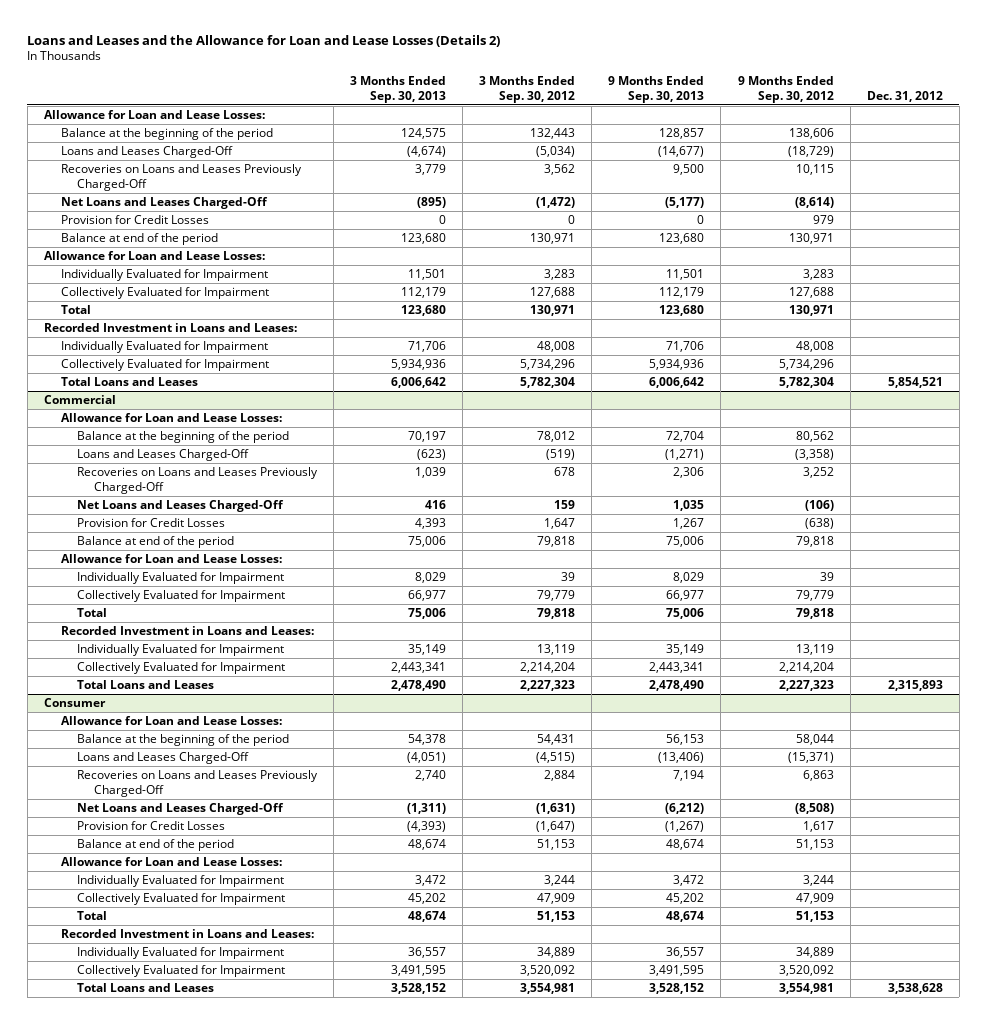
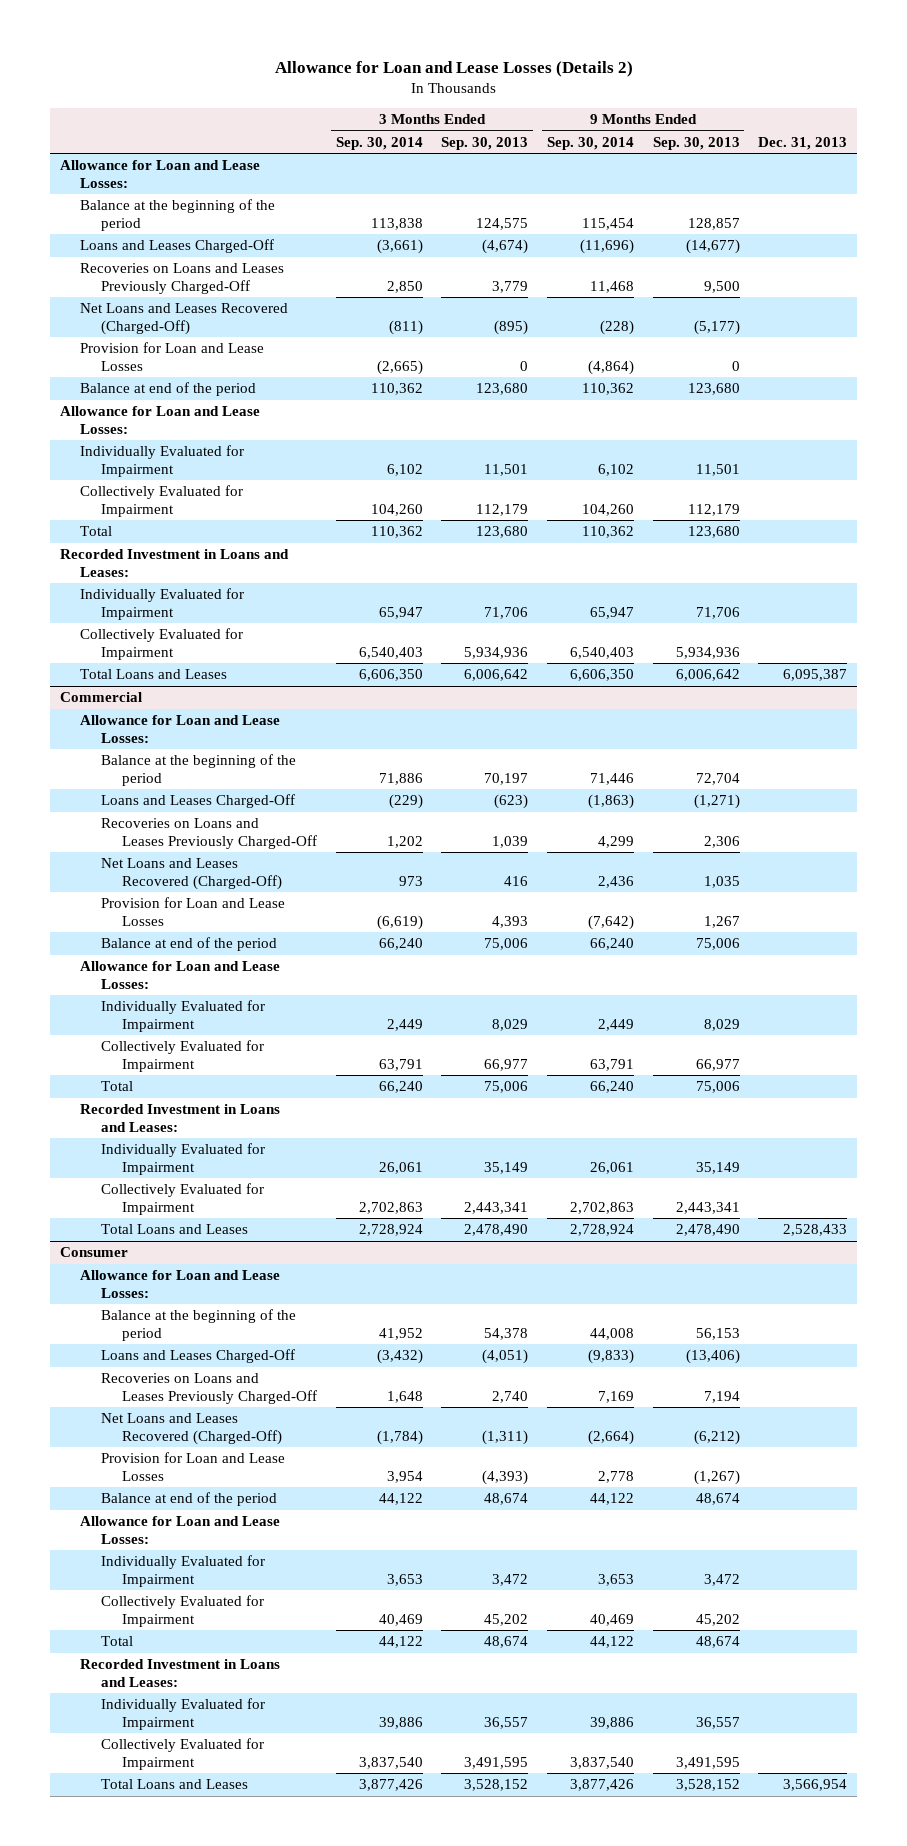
[27,35,501,48] Loans and Leases and the Allowance for Loan and Lease Losses (Details 2) -> [274,61,633,78] Allowance for Loan and Lease Losses (Details 2)
[479,76,576,103] 3 Months Ended Sep. 30, 2012 -> none
[737,76,834,103] 9 Months Ended Sep. 30, 2012 -> none
[866,90,943,102] Dec. 31, 2012 -> none
none -> [335,136,423,150] Sep. 30, 2014
none -> [547,136,635,150] Sep. 30, 2014
none -> [758,136,848,150] Dec. 31, 2013
[60,215,209,225] Provision for Credit Losses -> none
[60,197,268,210] Net Loans and Leases Charged-Off -> [80,303,289,335] Net Loans and Leases Recovered (Charged-Off)
none -> [80,342,265,371] Provision for Loan and Lease Losses
[77,500,285,513] Net Loans and Leases Charged-Off -> [101,858,283,890] Net Loans and Leases Recovered (Charged-Off)
[77,518,226,528] Provision for Credit Losses -> [101,897,286,926] Provision for Loan and Lease Losses
[77,803,285,816] Net Loans and Leases Charged-Off -> [101,1413,283,1445] Net Loans and Leases Recovered (Charged-Off)
[77,821,226,831] Provision for Credit Losses -> [101,1452,286,1481] Provision for Loan and Lease Losses

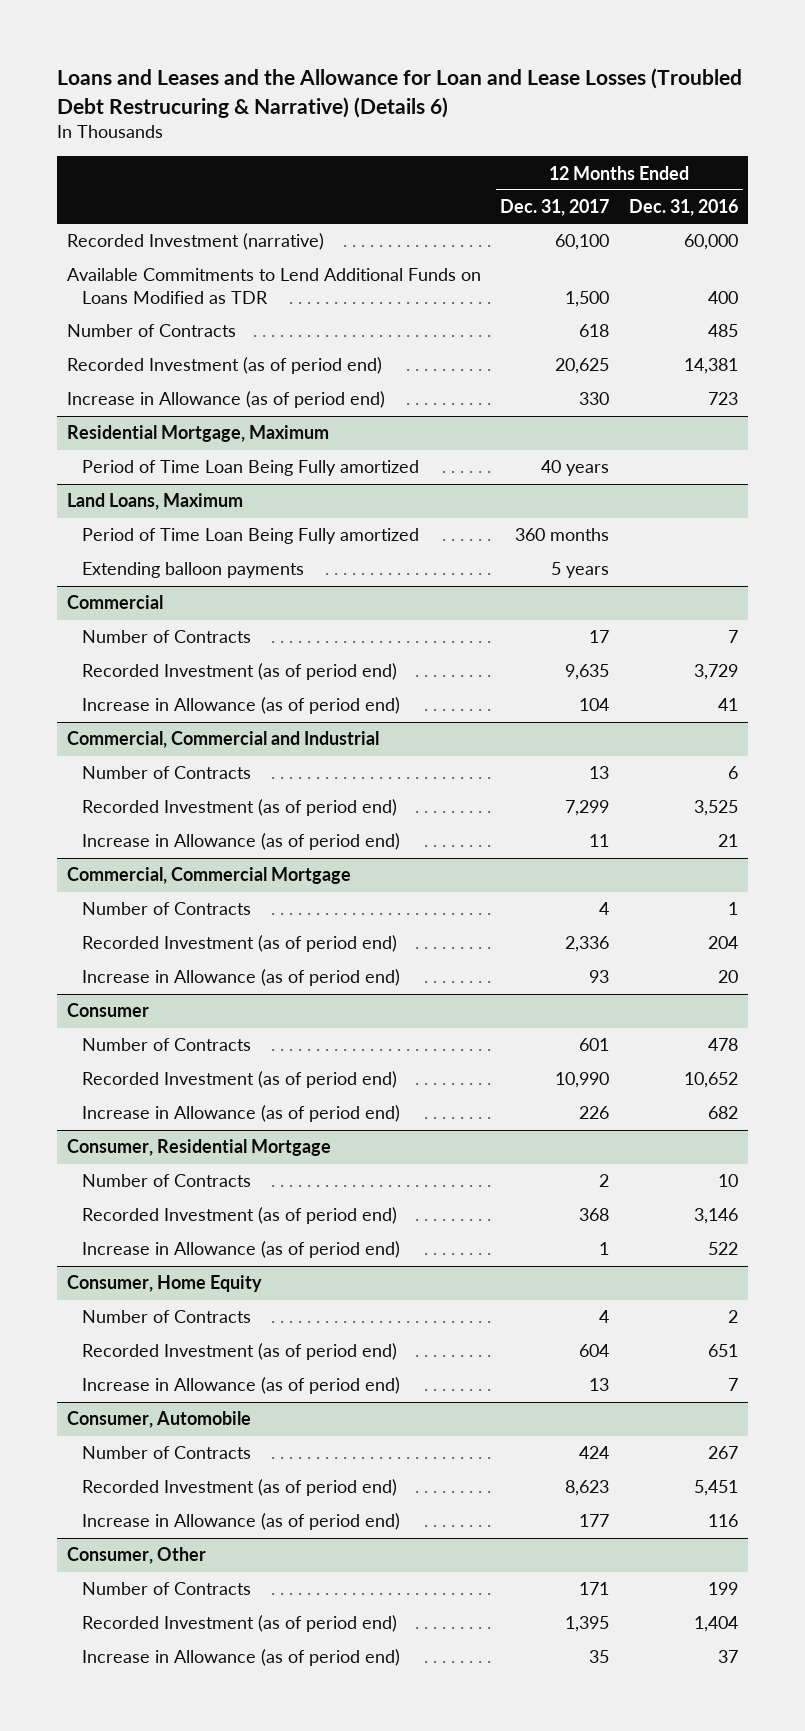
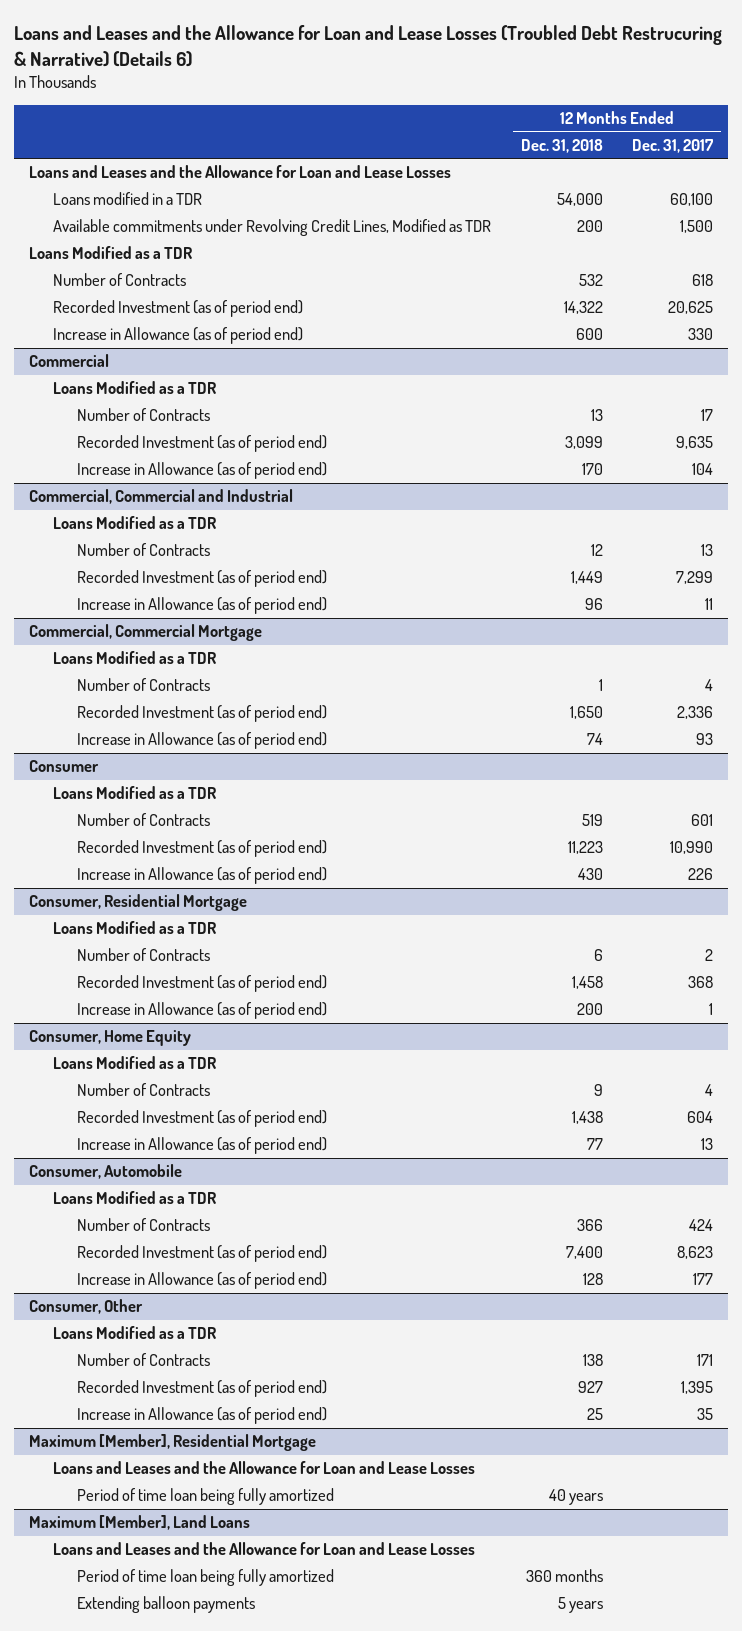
[628,199,738,217] Dec. 31, 2016 -> none
none -> [520,138,603,153] Dec. 31, 2018
[66,233,324,251] Recorded Investment (narrative) -> none
none -> [29,165,452,179] Loans and Leases and the Allowance for Loan and Lease Losses
none -> [52,192,202,206] Loans modified in a TDR
[66,268,481,304] Available Commitments to Lend Additional Funds on Loans Modified as TDR -> [52,219,491,237] Available commitments under Revolving Credit Lines, Modified as TDR
none -> [29,246,193,260] Loans Modified as a TDR
[66,425,329,443] Residential Mortgage, Maximum -> none
[82,460,420,477] Period of Time Loan Being Fully amortized -> none
[66,493,243,511] Land Loans, Maximum -> none
[82,528,420,545] Period of Time Loan Being Fully amortized -> none
[82,562,305,579] Extending balloon payments -> none
none -> [52,381,216,395] Loans Modified as a TDR
none -> [52,516,216,530] Loans Modified as a TDR
none -> [52,651,216,665] Loans Modified as a TDR
none -> [52,786,216,800] Loans Modified as a TDR
none -> [52,921,216,935] Loans Modified as a TDR
none -> [52,1056,216,1070] Loans Modified as a TDR
none -> [52,1191,216,1205] Loans Modified as a TDR
none -> [52,1326,216,1340] Loans Modified as a TDR
none -> [29,1434,317,1452] Maximum [Member], Residential Mortgage
none -> [52,1461,475,1475] Loans and Leases and the Allowance for Loan and Lease Losses
none -> [76,1488,334,1506] Period of time loan being fully amortized
none -> [29,1515,251,1531] Maximum [Member], Land Loans
none -> [52,1542,475,1556] Loans and Leases and the Allowance for Loan and Lease Losses
none -> [76,1569,334,1587] Period of time loan being fully amortized
none -> [76,1596,255,1614] Extending balloon payments

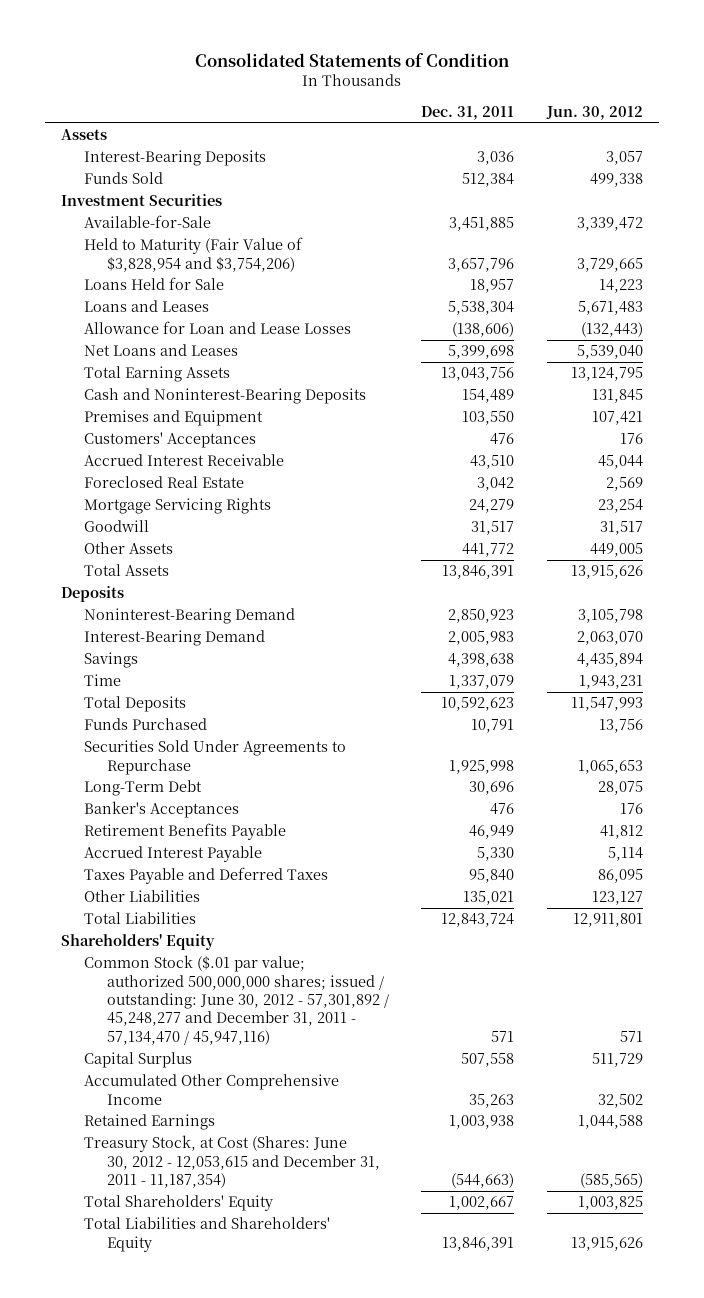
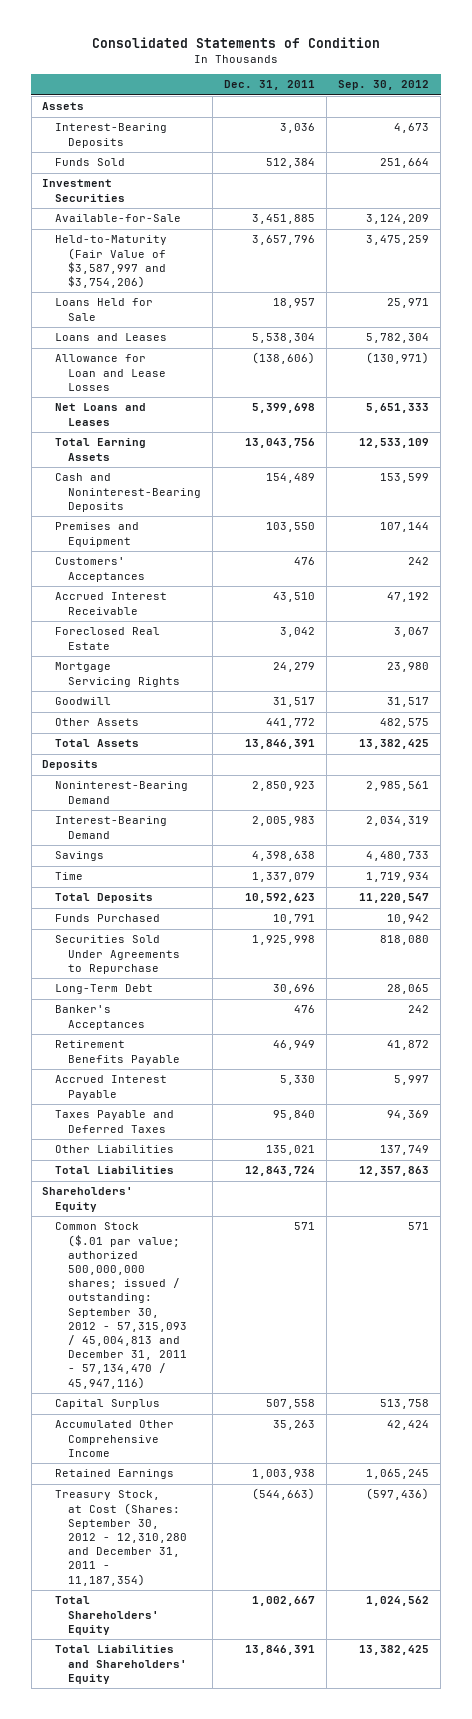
[545,105,643,120] Jun. 30, 2012 -> none
none -> [338,80,430,91] Sep. 30, 2012
[83,237,303,272] Held to Maturity (Fair Value of $3,828,954 and $3,754,206) -> [55,235,168,288] Held-to-Maturity (Fair Value of $3,587,997 and $3,754,206)
[83,955,389,1045] Common Stock ($.01 par value; authorized 500,000,000 shares; issued / outstanding: June 30, 2012 - 57,301,892 / 45,248,277 and December 31, 2011 - 57,134,470 / 45,947,116) -> [55,1222,188,1389] Common Stock ($.01 par value; authorized 500,000,000 shares; issued / outstanding: September 30, 2012 - 57,315,093 / 45,004,813 and December 31, 2011 - 57,134,470 / 45,947,116)
[83,1135,380,1188] Treasury Stock, at Cost (Shares: June 30, 2012 - 12,053,615 and December 31, 2011 - 11,187,354) -> [55,1490,188,1586] Treasury Stock, at Cost (Shares: September 30, 2012 - 12,310,280 and December 31, 2011 - 11,187,354)

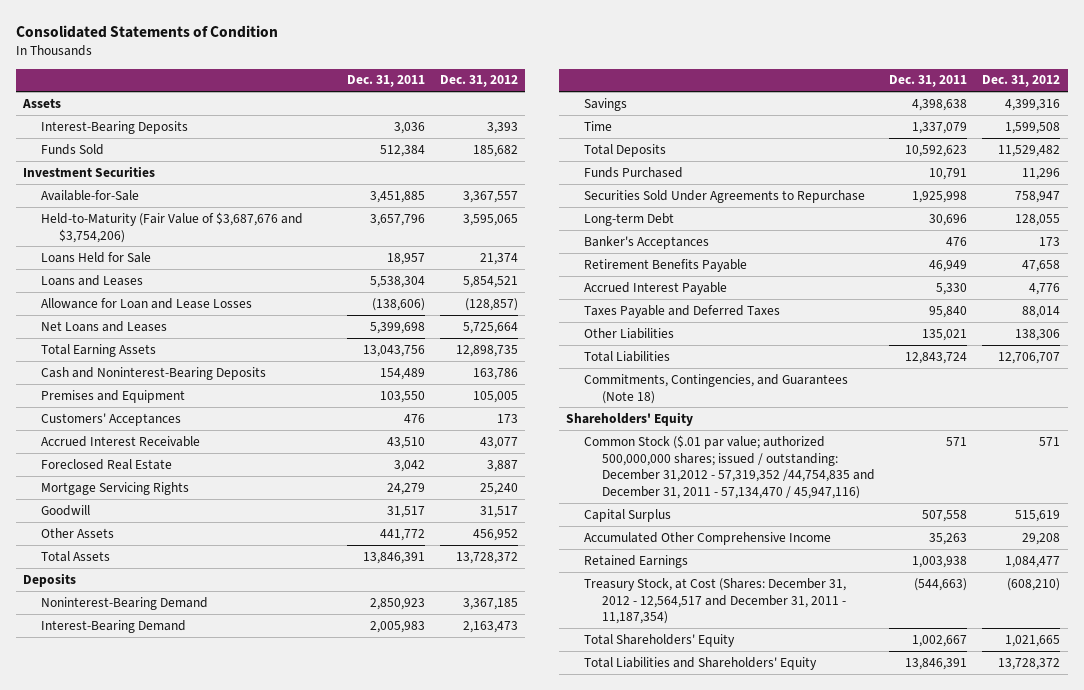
[338,80,430,91] Sep. 30, 2012 -> none
none -> [439,75,518,88] Dec. 31, 2012
[55,235,168,288] Held-to-Maturity (Fair Value of $3,587,997 and $3,754,206) -> [41,211,304,243] Held-to-Maturity (Fair Value of $3,687,676 and $3,754,206)
[55,984,154,995] Long-Term Debt -> [583,212,674,226] Long-term Debt
none -> [583,373,848,404] Commitments, Contingencies, and Guarantees (Note 18)
[55,1222,188,1389] Common Stock ($.01 par value; authorized 500,000,000 shares; issued / outstanding: September 30, 2012 - 57,315,093 / 45,004,813 and December 31, 2011 - 57,134,470 / 45,947,116) -> [583,434,875,499] Common Stock ($.01 par value; authorized 500,000,000 shares; issued / outstanding: December 31,2012 - 57,319,352 /44,754,835 and December 31, 2011 - 57,134,470 / 45,947,116)
[55,1490,188,1586] Treasury Stock, at Cost (Shares: September 30, 2012 - 12,310,280 and December 31, 2011 - 11,187,354) -> [583,577,846,625] Treasury Stock, at Cost (Shares: December 31, 2012 - 12,564,517 and December 31, 2011 - 11,187,354)

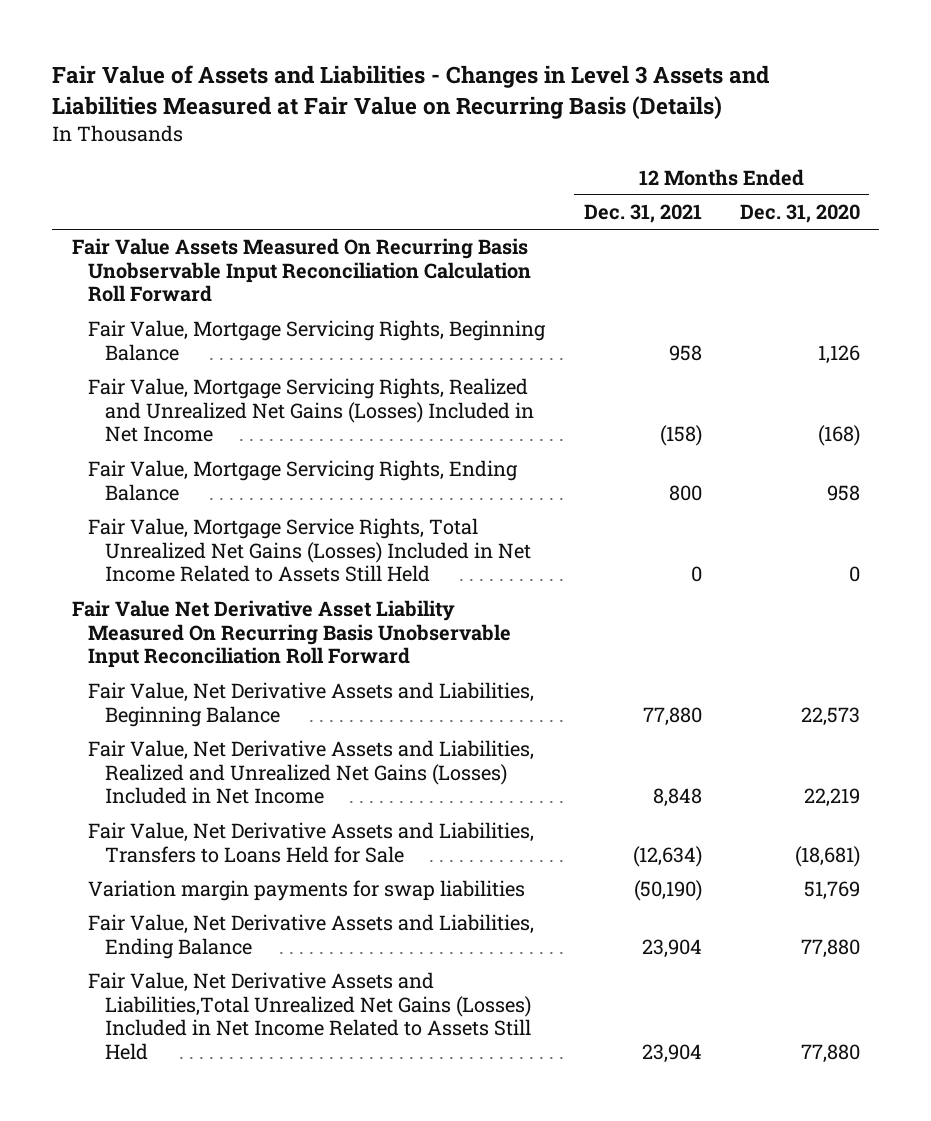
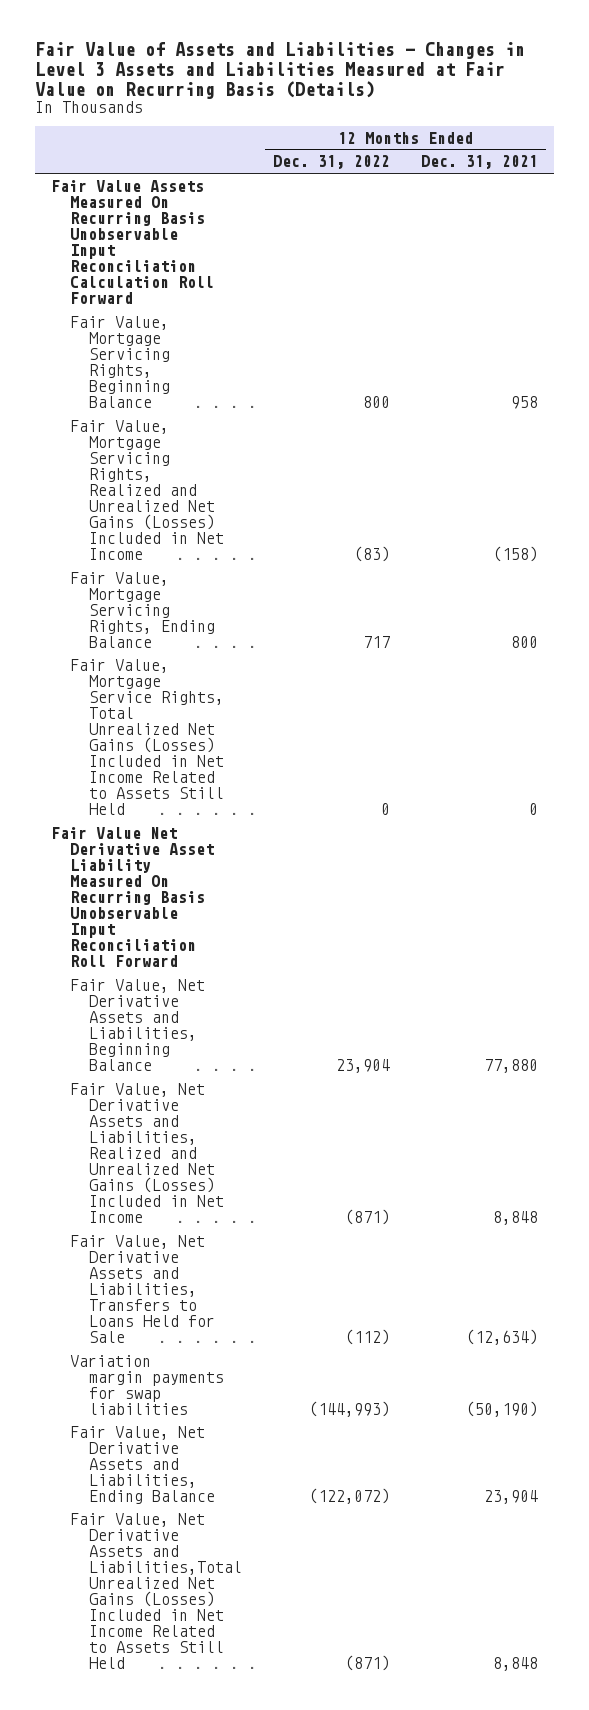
[739,204,860,224] Dec. 31, 2020 -> none
none -> [273,155,391,170] Dec. 31, 2022
[641,1043,702,1063] 23,904 -> [493,1657,539,1672] 8,848

